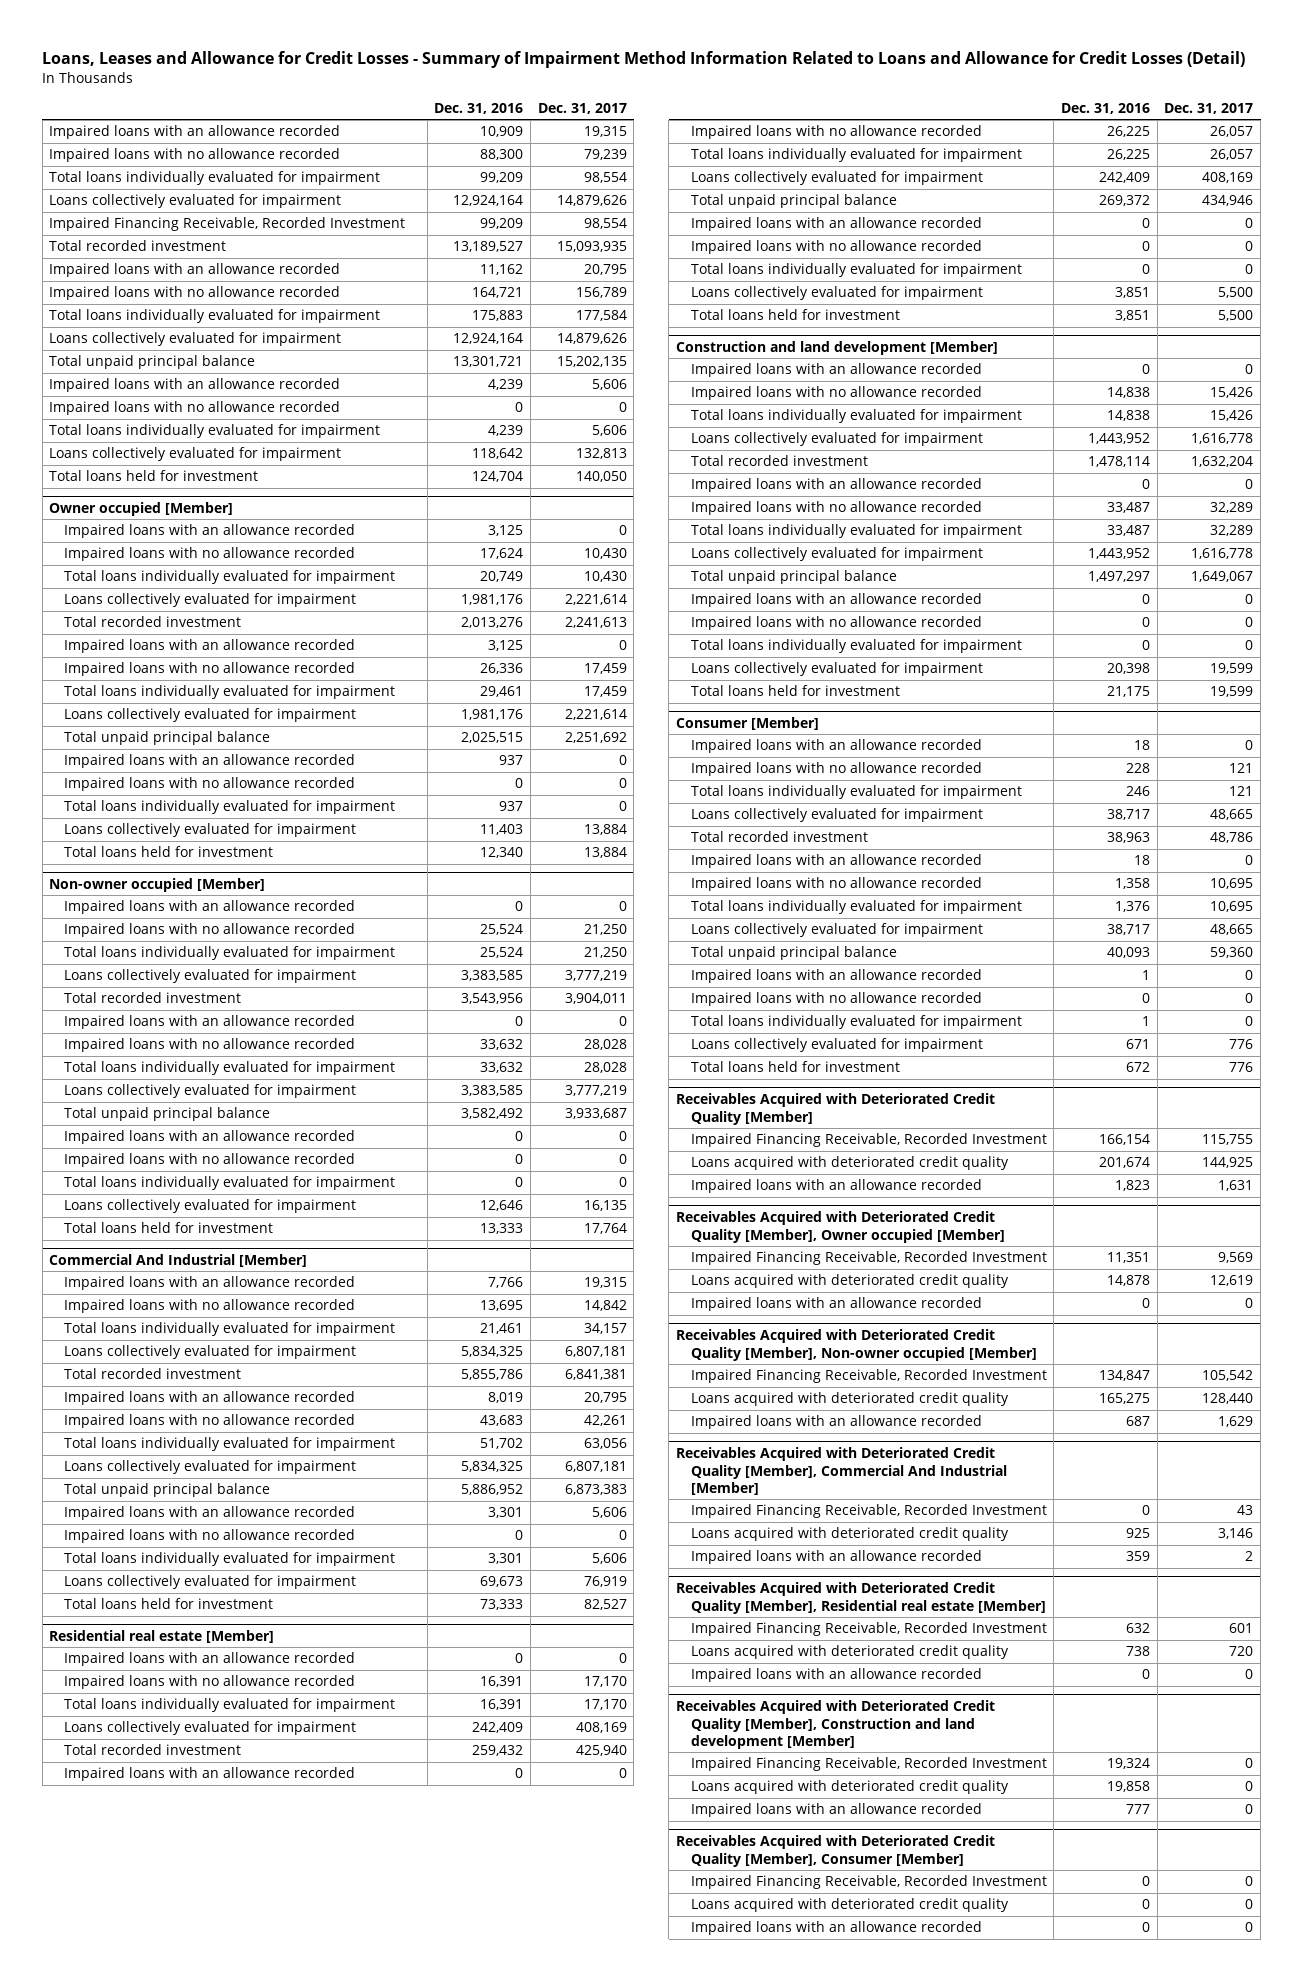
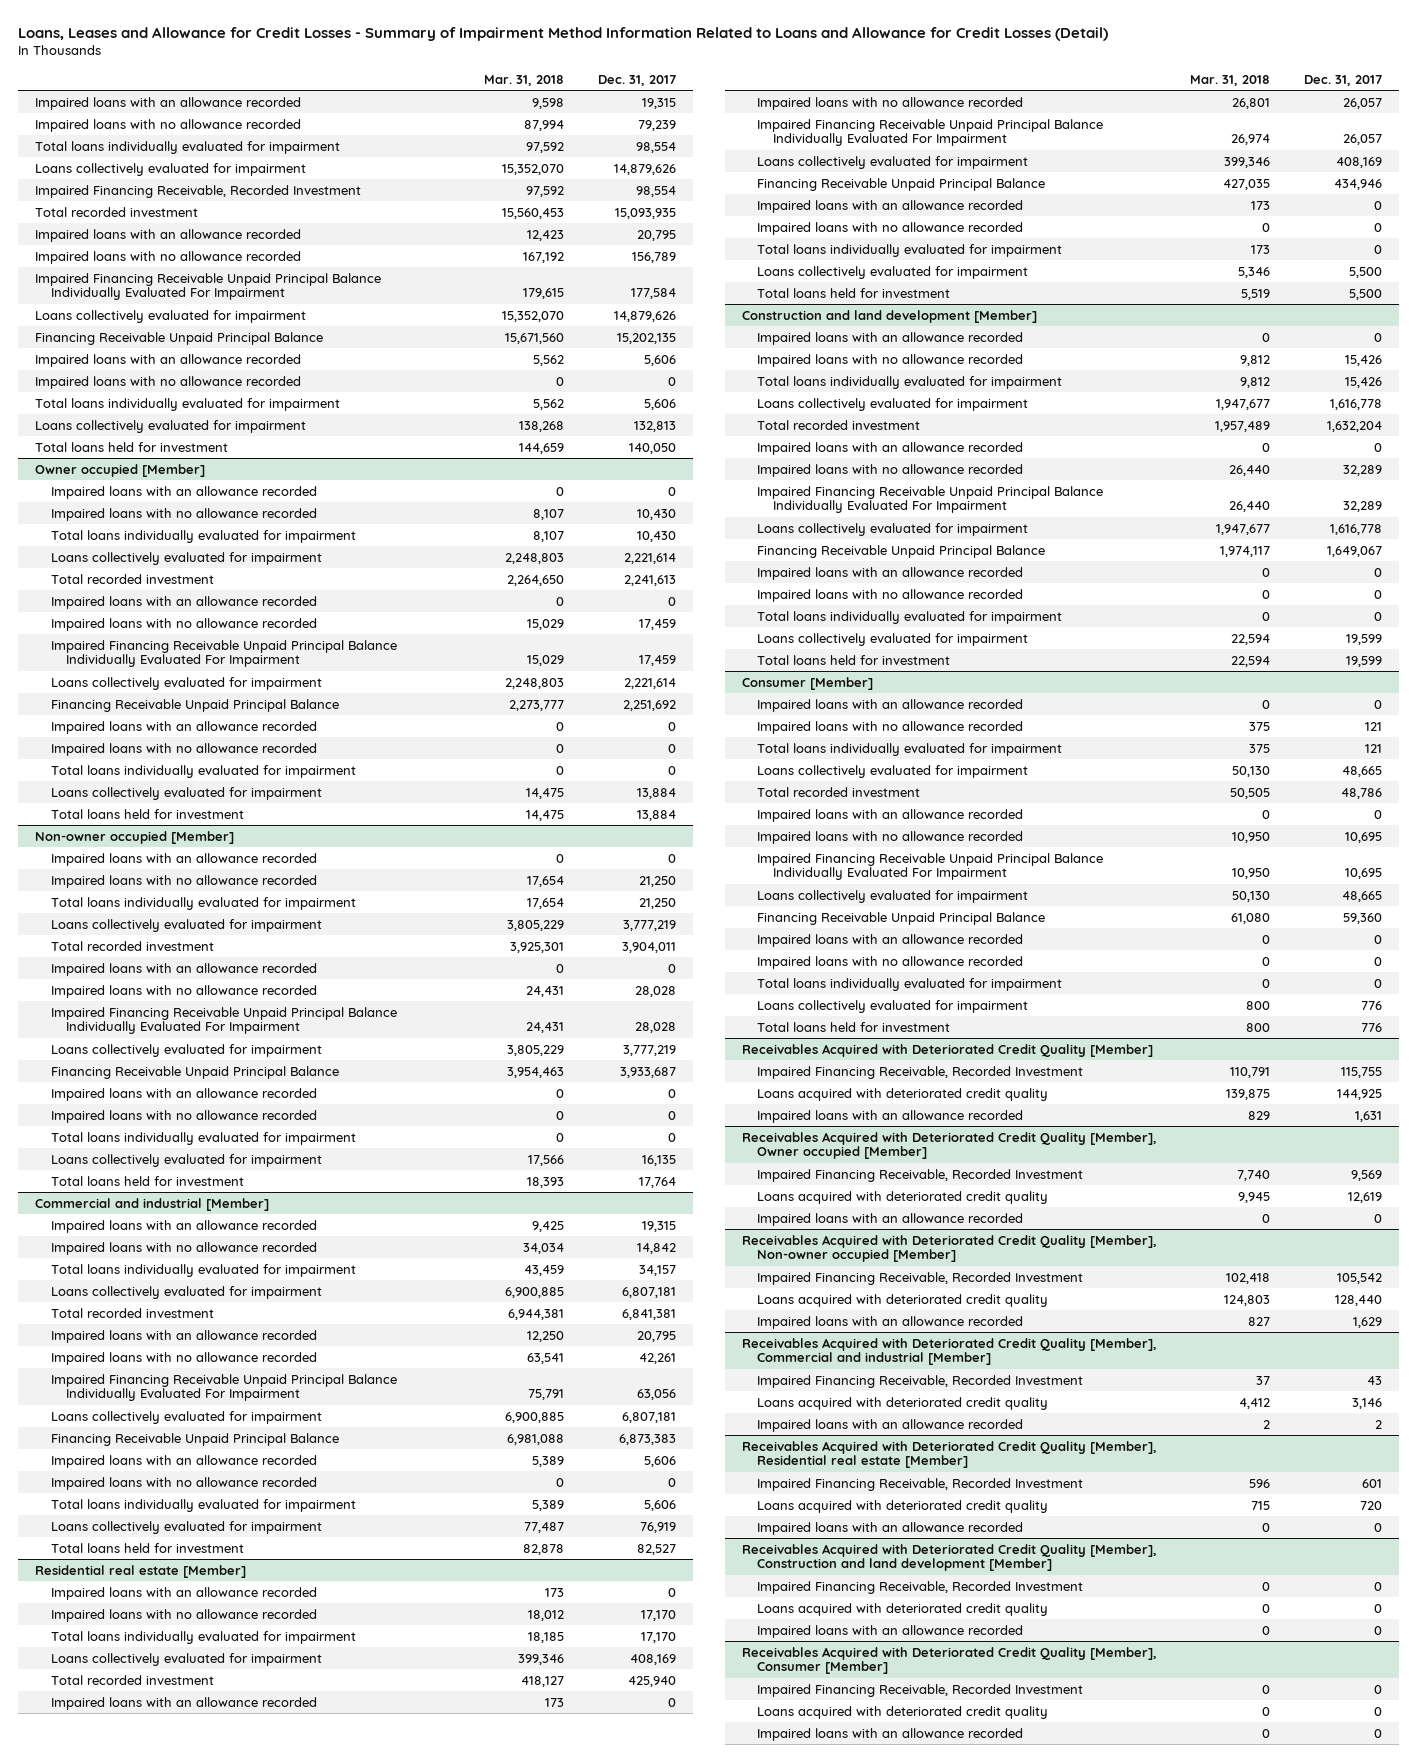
[434,102,524,114] Dec. 31, 2016 -> none
none -> [483,74,564,86] Mar. 31, 2018
[49,309,381,324] Total loans individually evaluated for impairment -> [34,272,381,301] Impaired Financing Receivable Unpaid Principal Balance Individually Evaluated For Impairment
[49,355,256,370] Total unpaid principal balance -> [34,331,323,345] Financing Receivable Unpaid Principal Balance
[63,685,395,700] Total loans individually evaluated for impairment -> [50,639,397,668] Impaired Financing Receivable Unpaid Principal Balance Individually Evaluated For Impairment
[63,731,270,746] Total unpaid principal balance -> [50,698,339,712] Financing Receivable Unpaid Principal Balance
[63,1061,395,1076] Total loans individually evaluated for impairment -> [50,1006,397,1035] Impaired Financing Receivable Unpaid Principal Balance Individually Evaluated For Impairment
[63,1107,270,1122] Total unpaid principal balance -> [50,1065,339,1079] Financing Receivable Unpaid Principal Balance
[49,1254,308,1268] Commercial And Industrial [Member] -> [34,1197,269,1211] Commercial and industrial [Member]
[63,1437,395,1452] Total loans individually evaluated for impairment -> [50,1373,397,1402] Impaired Financing Receivable Unpaid Principal Balance Individually Evaluated For Impairment
[63,1483,270,1498] Total unpaid principal balance -> [50,1432,339,1446] Financing Receivable Unpaid Principal Balance
[690,148,1022,163] Total loans individually evaluated for impairment -> [757,118,1104,147] Impaired Financing Receivable Unpaid Principal Balance Individually Evaluated For Impairment
[690,194,897,209] Total unpaid principal balance -> [757,177,1046,191] Financing Receivable Unpaid Principal Balance
[690,524,1022,539] Total loans individually evaluated for impairment -> [757,485,1104,514] Impaired Financing Receivable Unpaid Principal Balance Individually Evaluated For Impairment
[690,570,897,585] Total unpaid principal balance -> [757,544,1046,558] Financing Receivable Unpaid Principal Balance
[690,900,1022,915] Total loans individually evaluated for impairment -> [757,852,1104,881] Impaired Financing Receivable Unpaid Principal Balance Individually Evaluated For Impairment
[690,946,897,961] Total unpaid principal balance -> [757,911,1046,925] Financing Receivable Unpaid Principal Balance
[676,1447,1007,1496] Receivables Acquired with Deteriorated Credit Quality [Member], Commercial And Industrial [Member] -> [741,1337,1157,1366] Receivables Acquired with Deteriorated Credit Quality [Member], Commercial and industrial [Member]

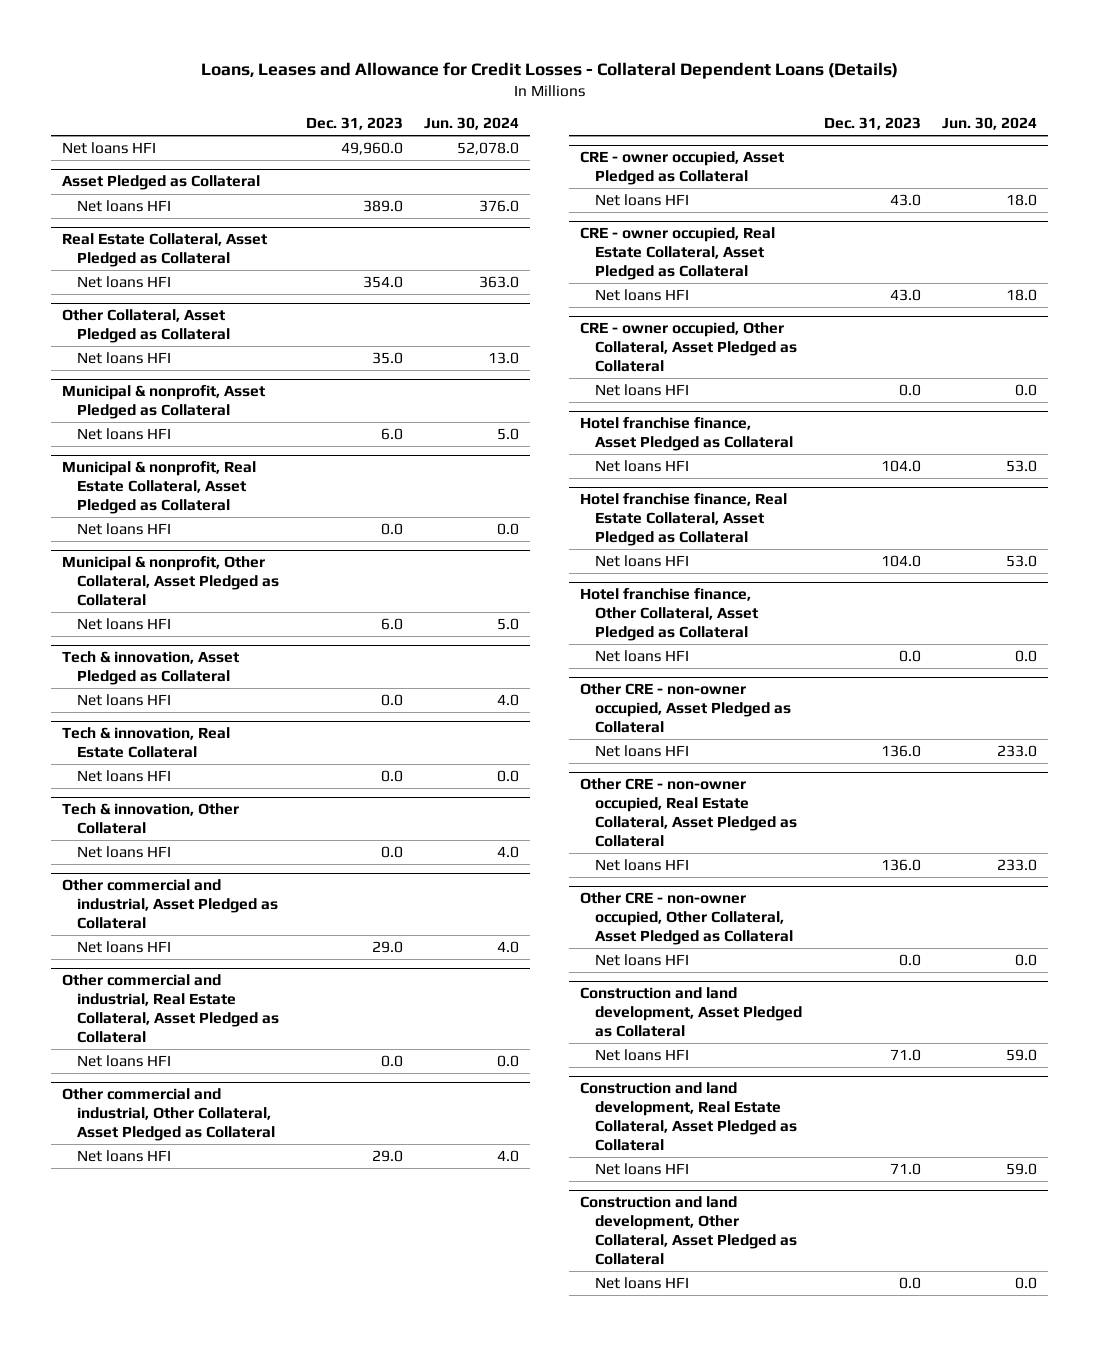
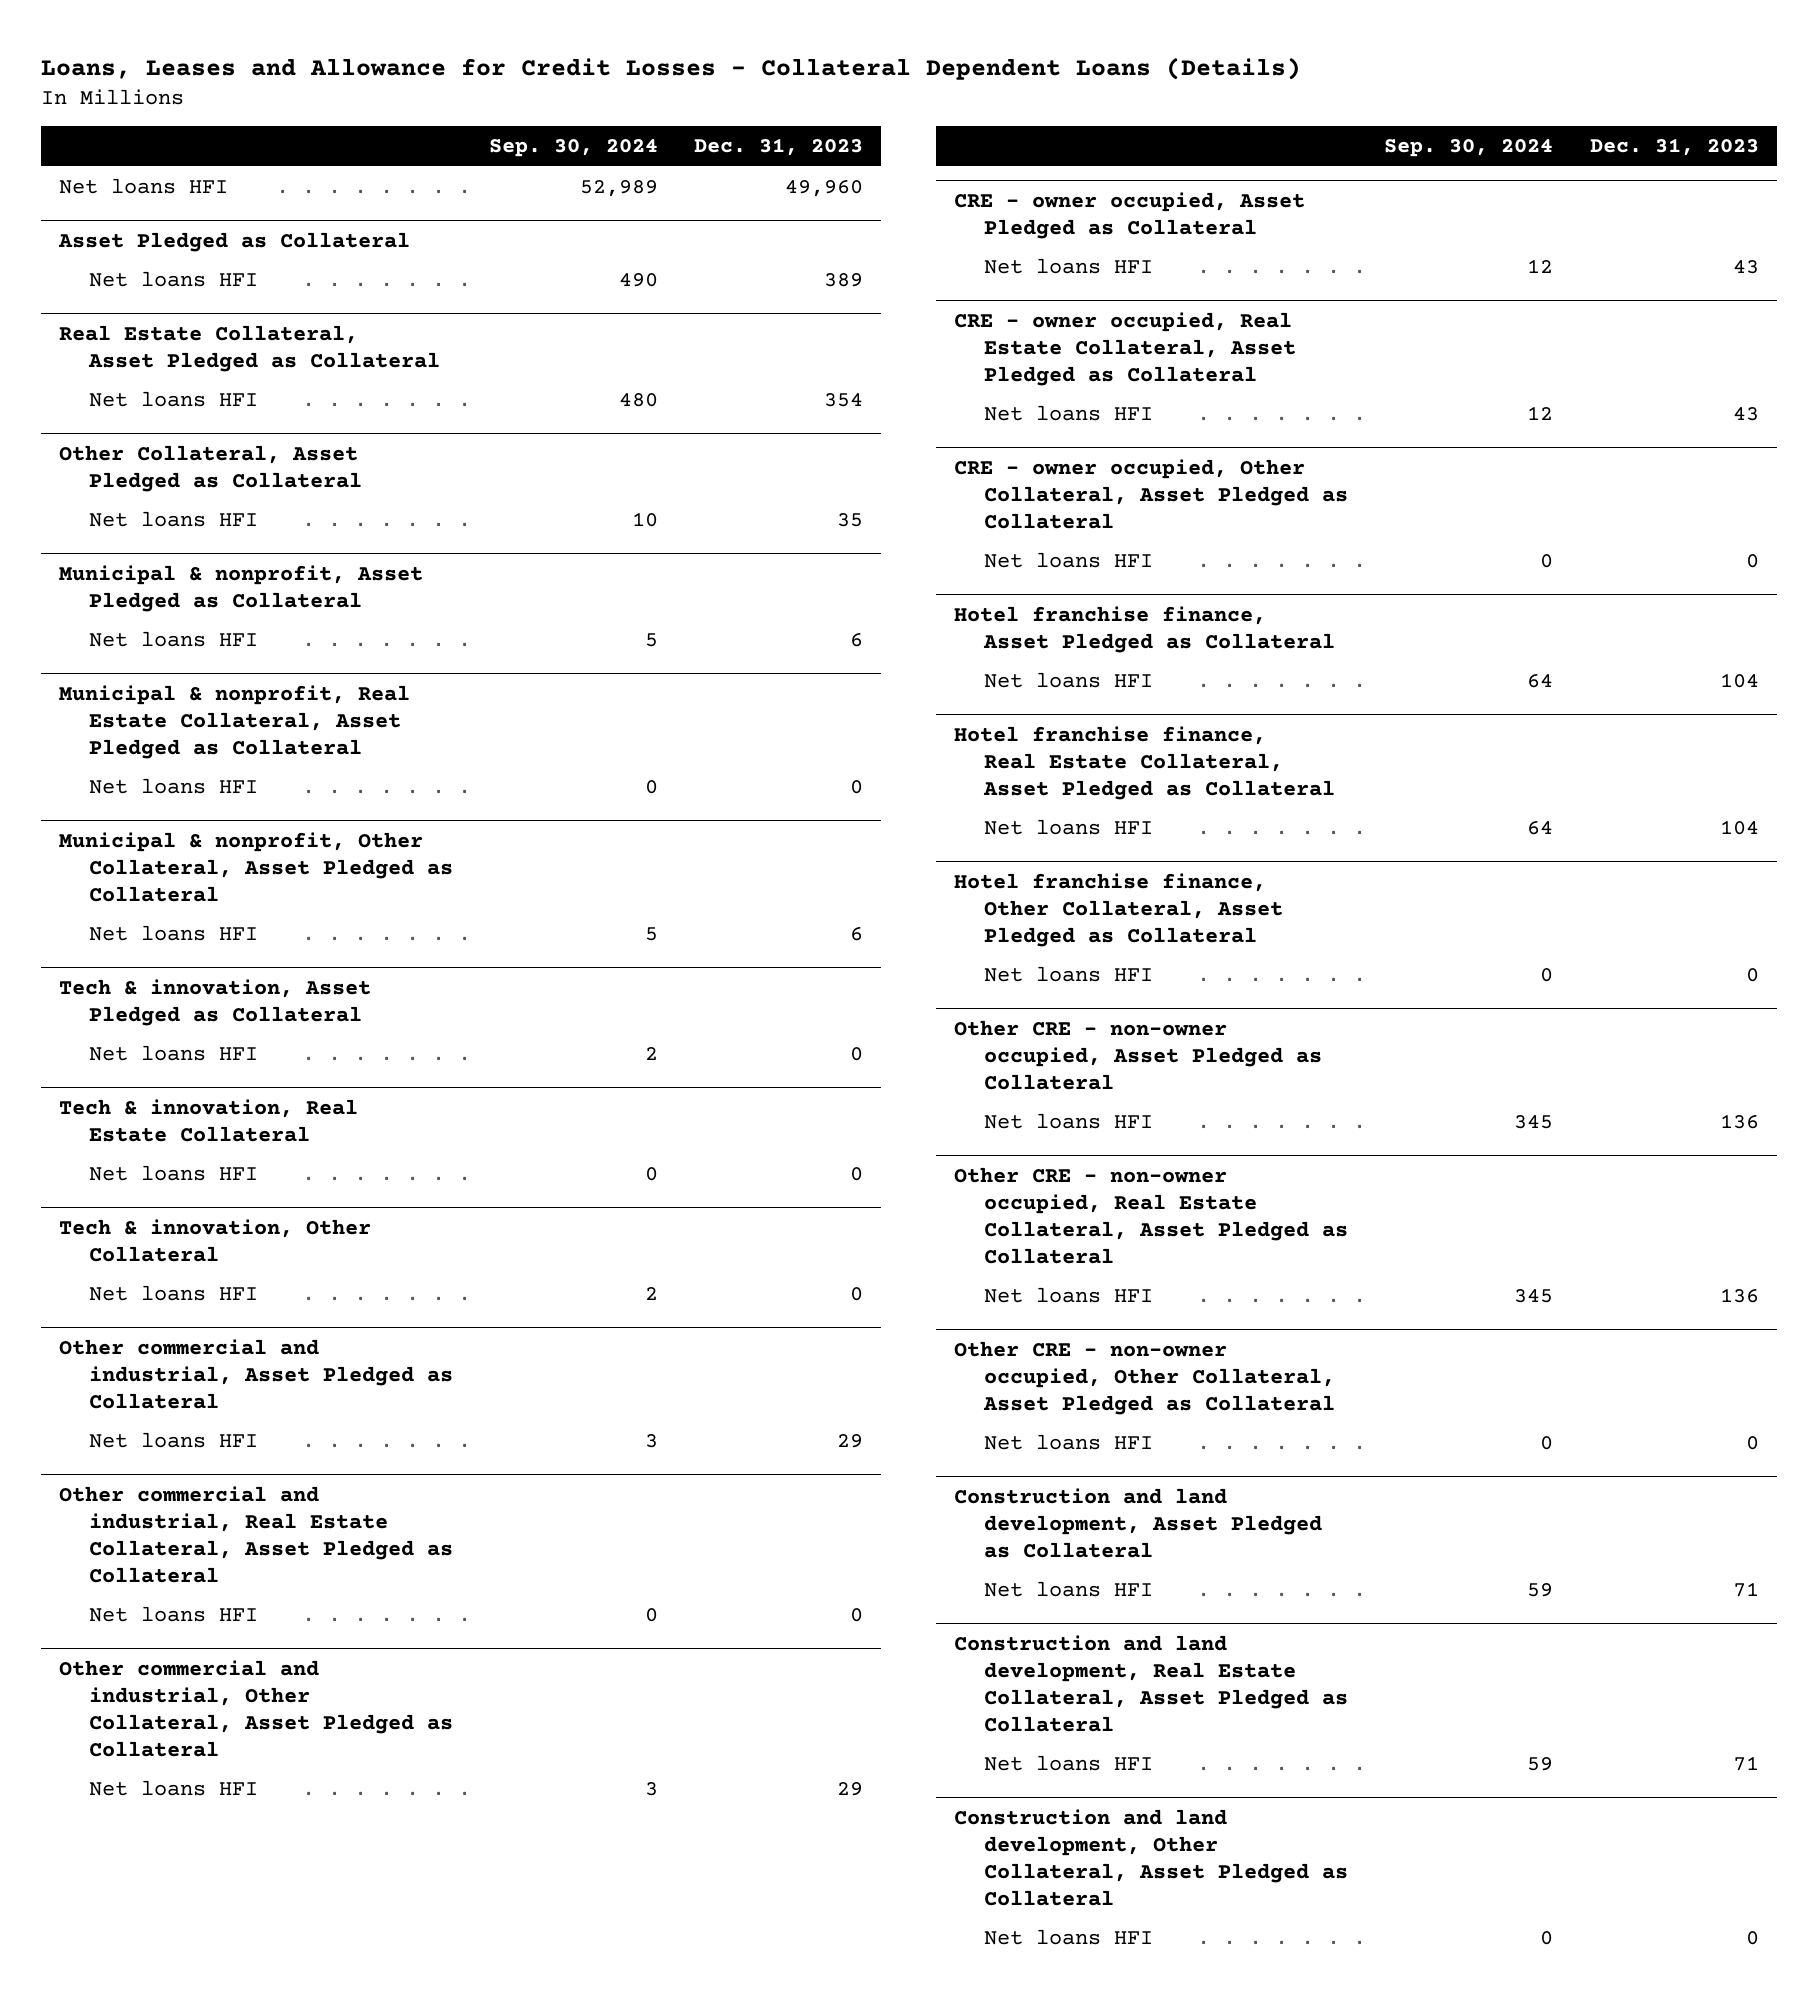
[424,117,520,131] Jun. 30, 2024 -> none
none -> [489,139,659,158] Sep. 30, 2024
[340,142,403,156] 49,960.0 -> [785,180,864,198] 49,960
[362,200,403,213] 389.0 -> [824,273,864,288] 389
[362,276,403,289] 354.0 -> [824,393,864,408] 354
[371,352,403,365] 35.0 -> [837,513,864,528] 35
[380,428,403,441] 6.0 -> [850,633,864,648] 6
[380,523,403,536] 0.0 -> [850,780,864,795] 0
[380,618,403,631] 6.0 -> [850,927,864,942] 6
[380,694,403,707] 0.0 -> [850,1047,864,1062] 0
[380,770,403,783] 0.0 -> [850,1167,864,1182] 0
[380,846,403,859] 0.0 -> [850,1287,864,1302] 0
[371,941,403,954] 29.0 -> [837,1434,864,1449] 29
[380,1055,403,1068] 0.0 -> [850,1608,864,1623] 0
[371,1150,403,1163] 29.0 -> [837,1782,864,1797] 29
[889,194,921,207] 43.0 -> [1732,260,1759,275] 43
[889,289,921,302] 43.0 -> [1732,407,1759,422] 43
[898,384,921,397] 0.0 -> [1745,554,1759,569] 0
[880,460,921,473] 104.0 -> [1719,673,1759,689] 104
[880,555,921,568] 104.0 -> [1719,820,1759,836] 104
[898,650,921,663] 0.0 -> [1745,968,1759,983] 0
[880,745,921,758] 136.0 -> [1719,1114,1759,1130] 136
[880,859,921,872] 136.0 -> [1719,1288,1759,1304] 136
[898,954,921,967] 0.0 -> [1745,1436,1759,1451] 0
[889,1049,921,1062] 71.0 -> [1732,1582,1759,1598] 71
[889,1163,921,1176] 71.0 -> [1732,1756,1759,1772] 71
[898,1277,921,1290] 0.0 -> [1745,1931,1759,1946] 0

